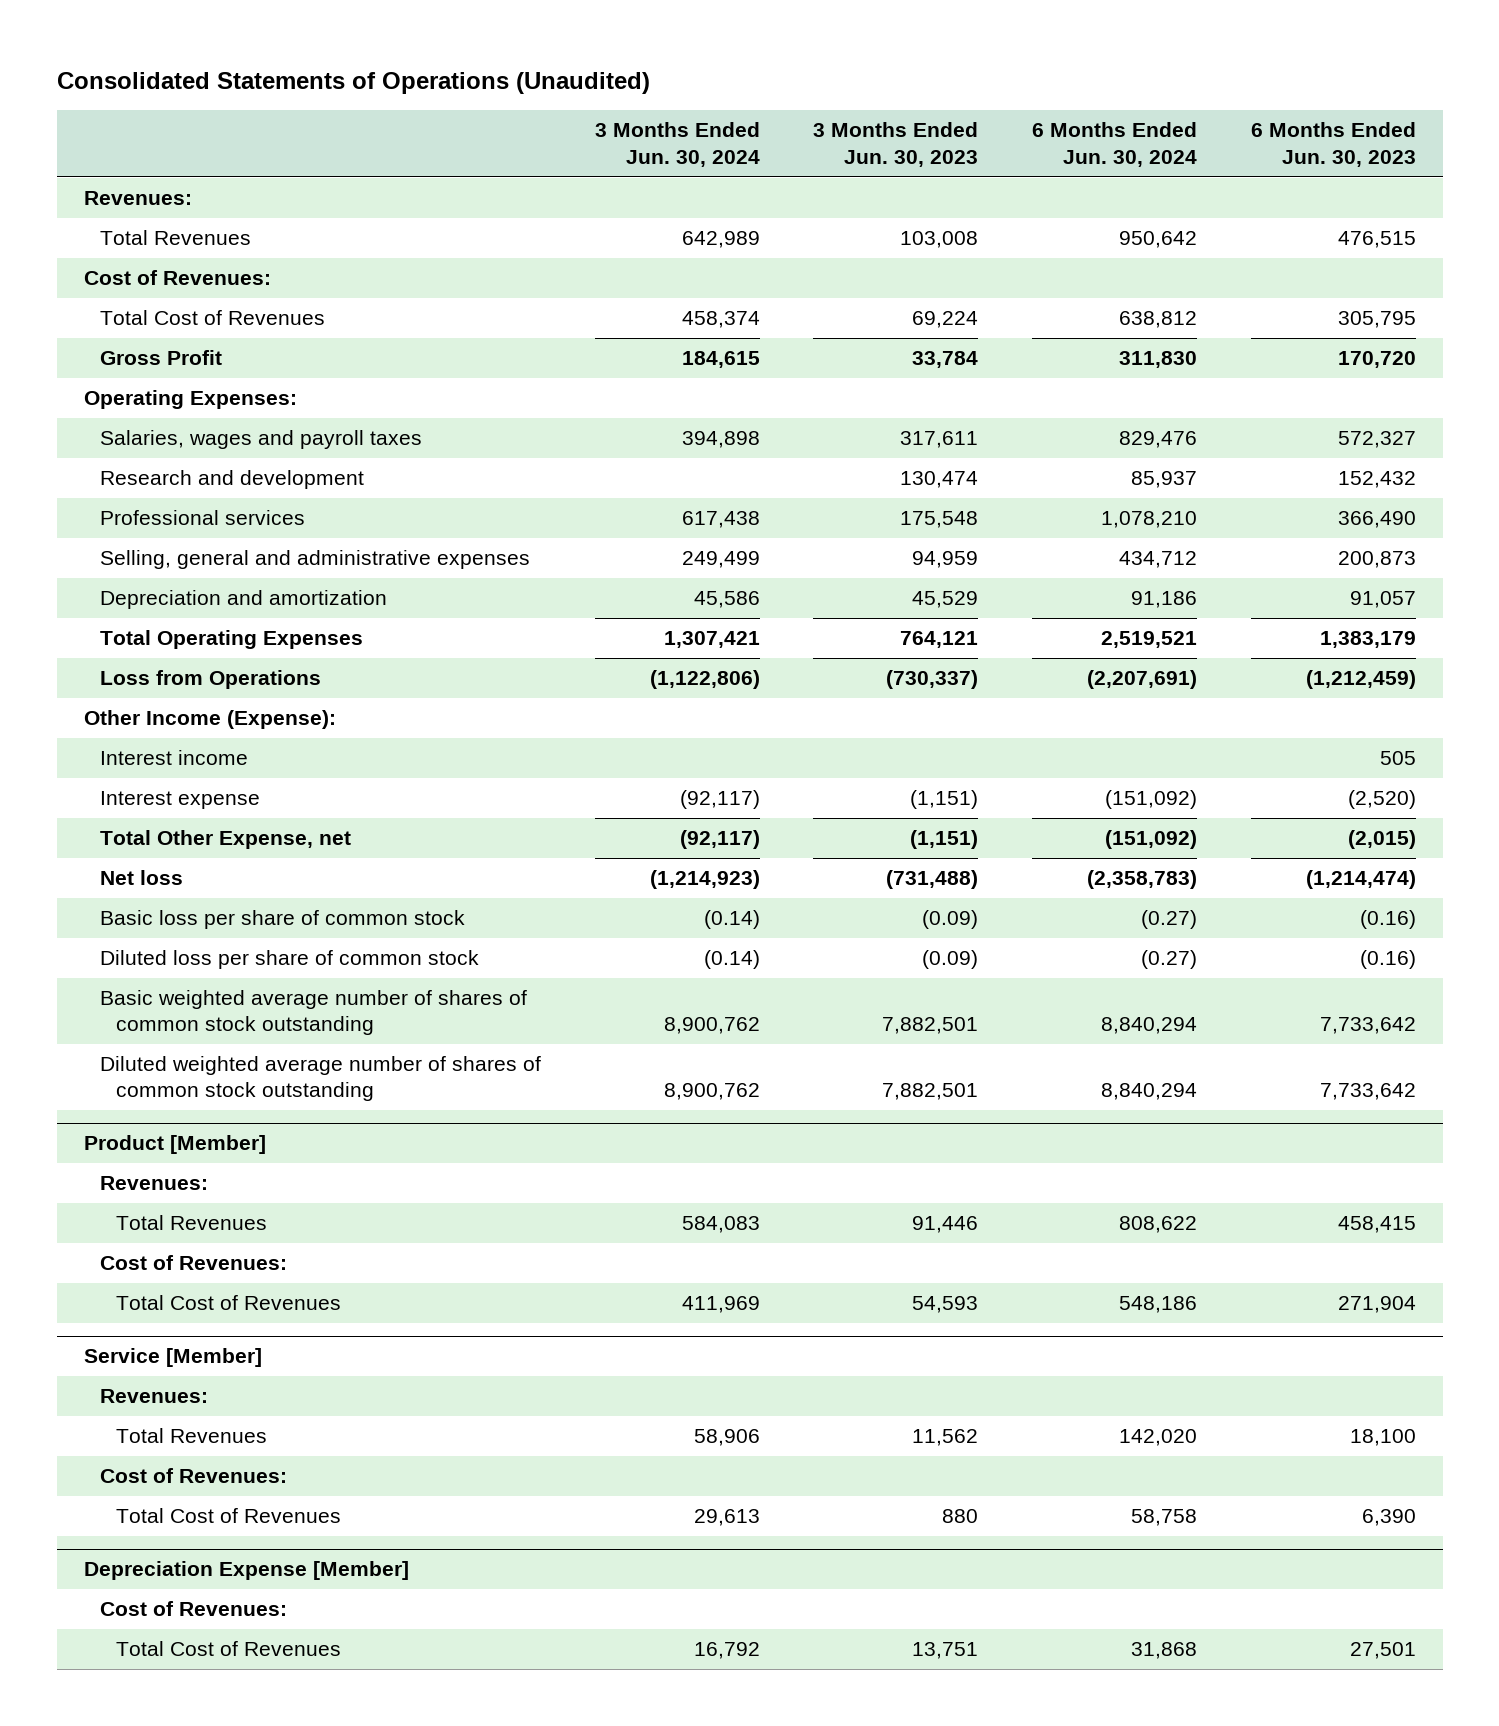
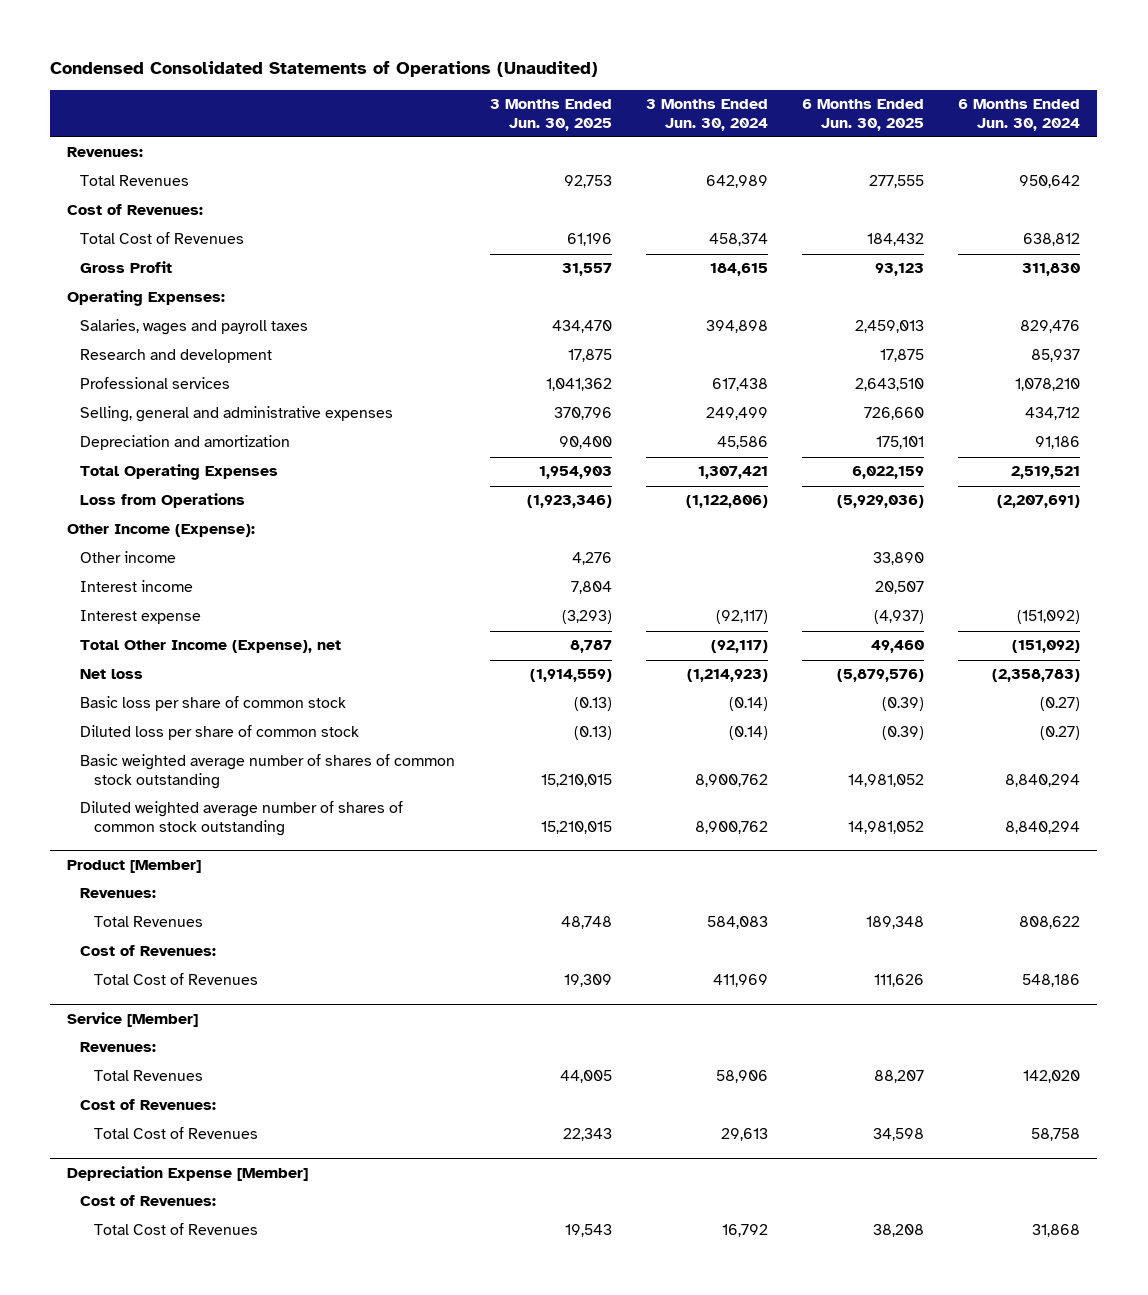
[56,72,650,95] Consolidated Statements of Operations (Unaudited) -> [50,61,599,78] Condensed Consolidated Statements of Operations (Unaudited)
[813,122,979,167] 3 Months Ended Jun. 30, 2023 -> none
[1250,122,1416,167] 6 Months Ended Jun. 30, 2023 -> none
none -> [489,99,612,131] 3 Months Ended Jun. 30, 2025
none -> [802,99,925,131] 6 Months Ended Jun. 30, 2025
none -> [80,551,177,564] Other income
[100,830,352,850] Total Other Expense, net -> [80,640,342,654] Total Other Income (Expense), net

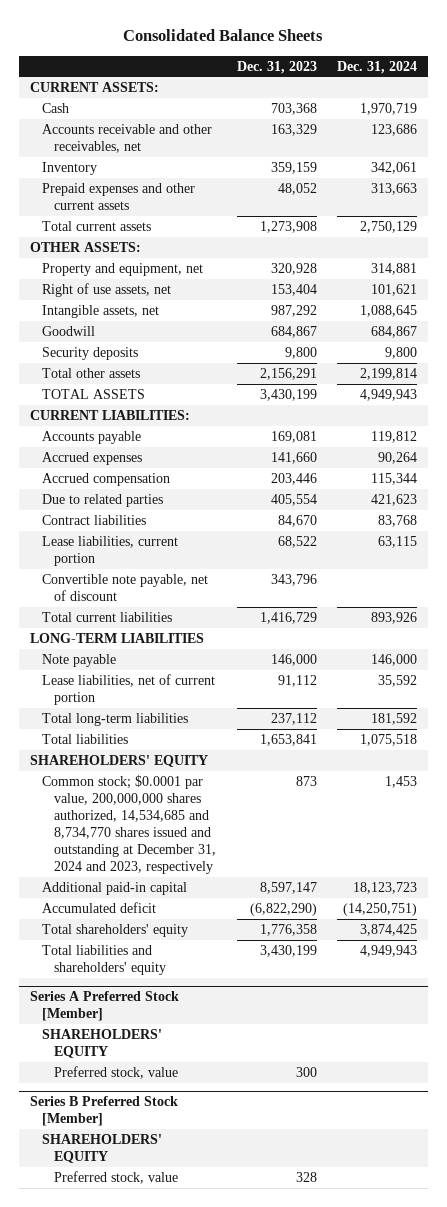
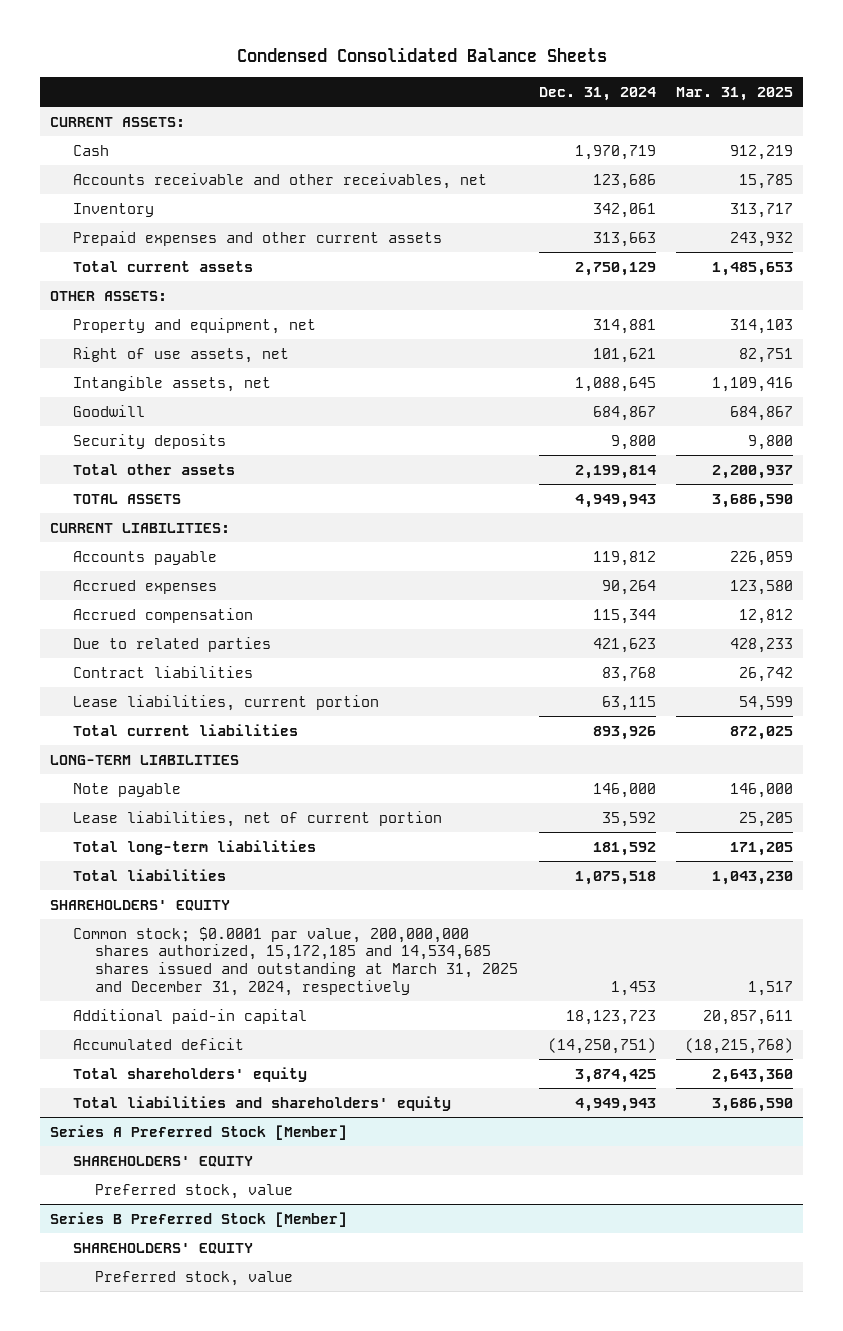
[123,29,324,42] Consolidated Balance Sheets -> [236,47,607,63] Condensed Consolidated Balance Sheets
[236,60,317,74] Dec. 31, 2023 -> none
none -> [676,86,794,101] Mar. 31, 2025
[41,573,208,601] Convertible note payable, net of discount -> none
[41,774,217,874] Common stock; $0.0001 par value, 200,000,000 shares authorized, 14,534,685 and 8,734,770 shares issued and outstanding at December 31, 2024 and 2023, respectively -> [72,926,519,996] Common stock; $0.0001 par value, 200,000,000 shares authorized, 15,172,185 and 14,534,685 shares issued and outstanding at March 31, 2025 and December 31, 2024, respectively

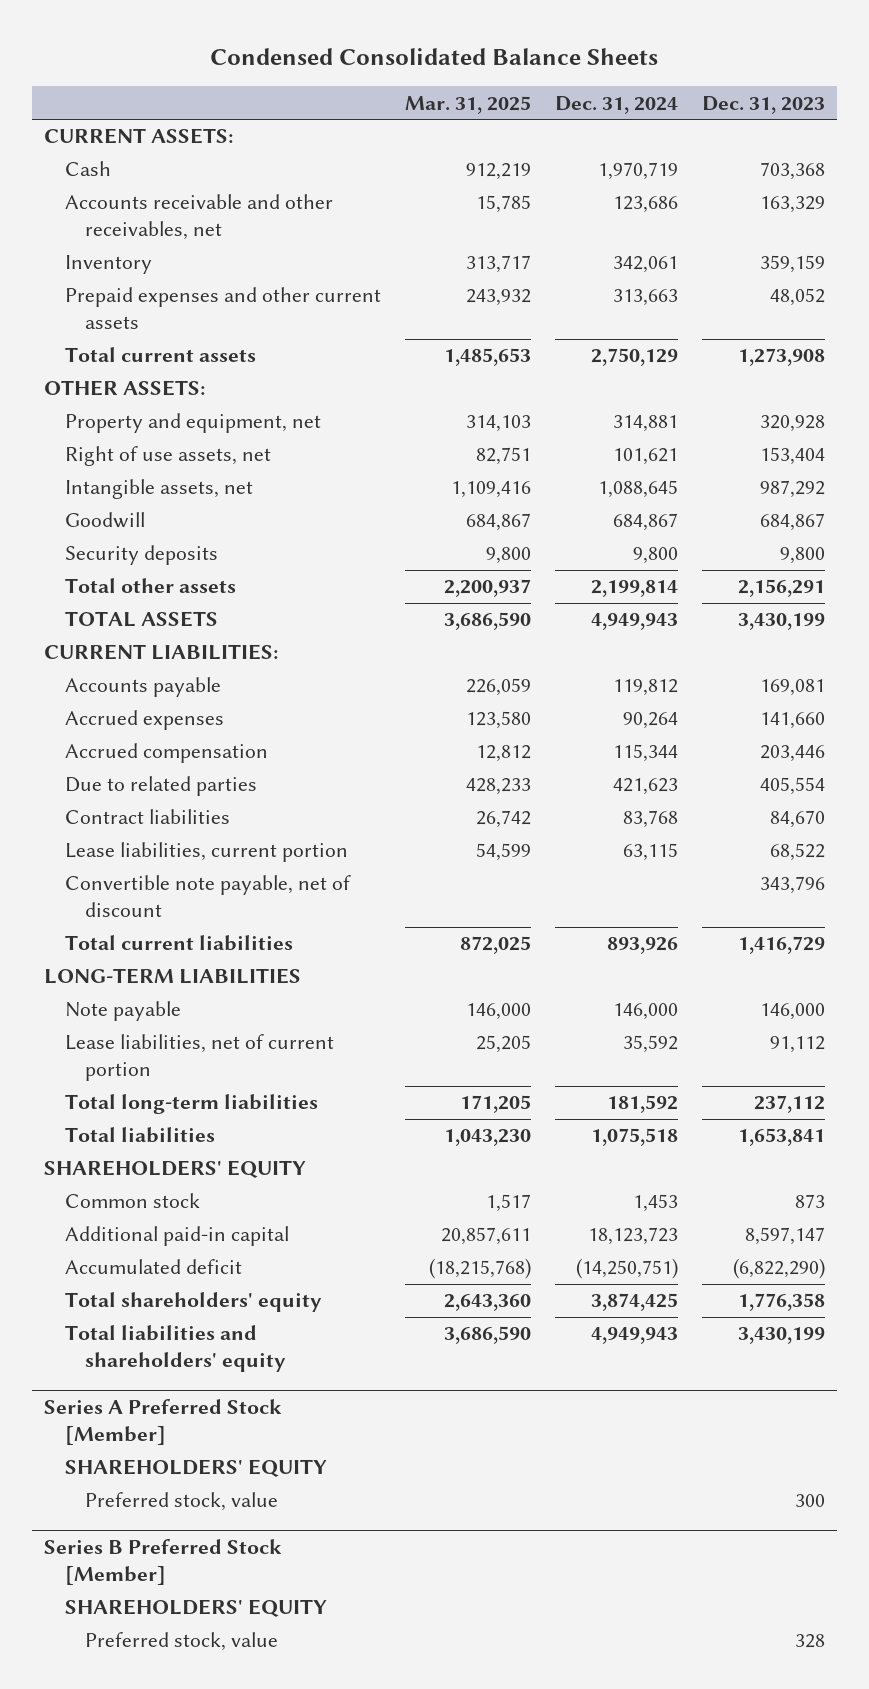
none -> [701,95,825,114] Dec. 31, 2023
none -> [64,875,351,918] Convertible note payable, net of discount
[72,926,519,996] Common stock; $0.0001 par value, 200,000,000 shares authorized, 15,172,185 and 14,534,685 shares issued and outstanding at March 31, 2025 and December 31, 2024, respectively -> [64,1193,200,1209] Common stock

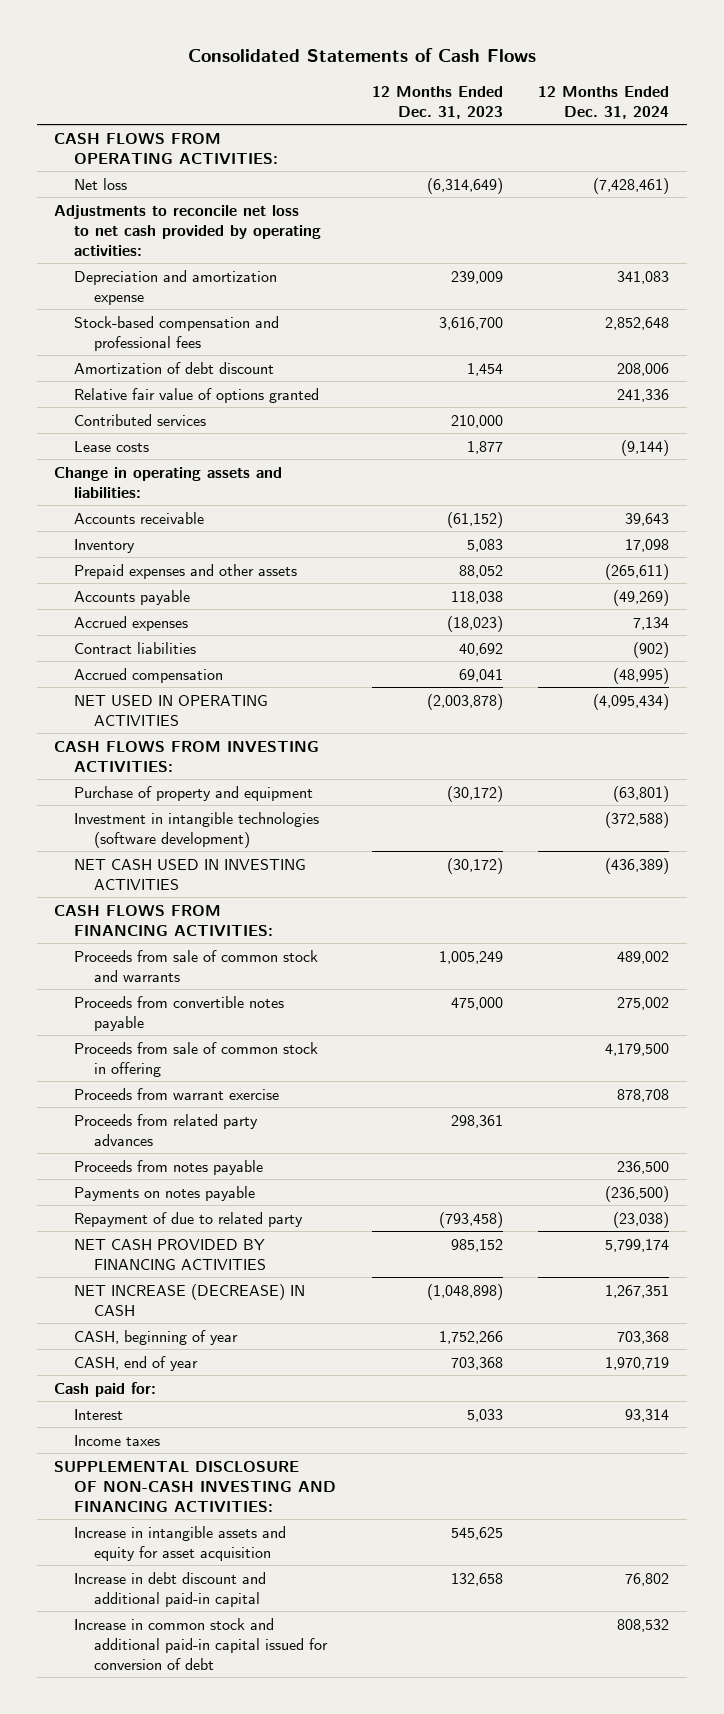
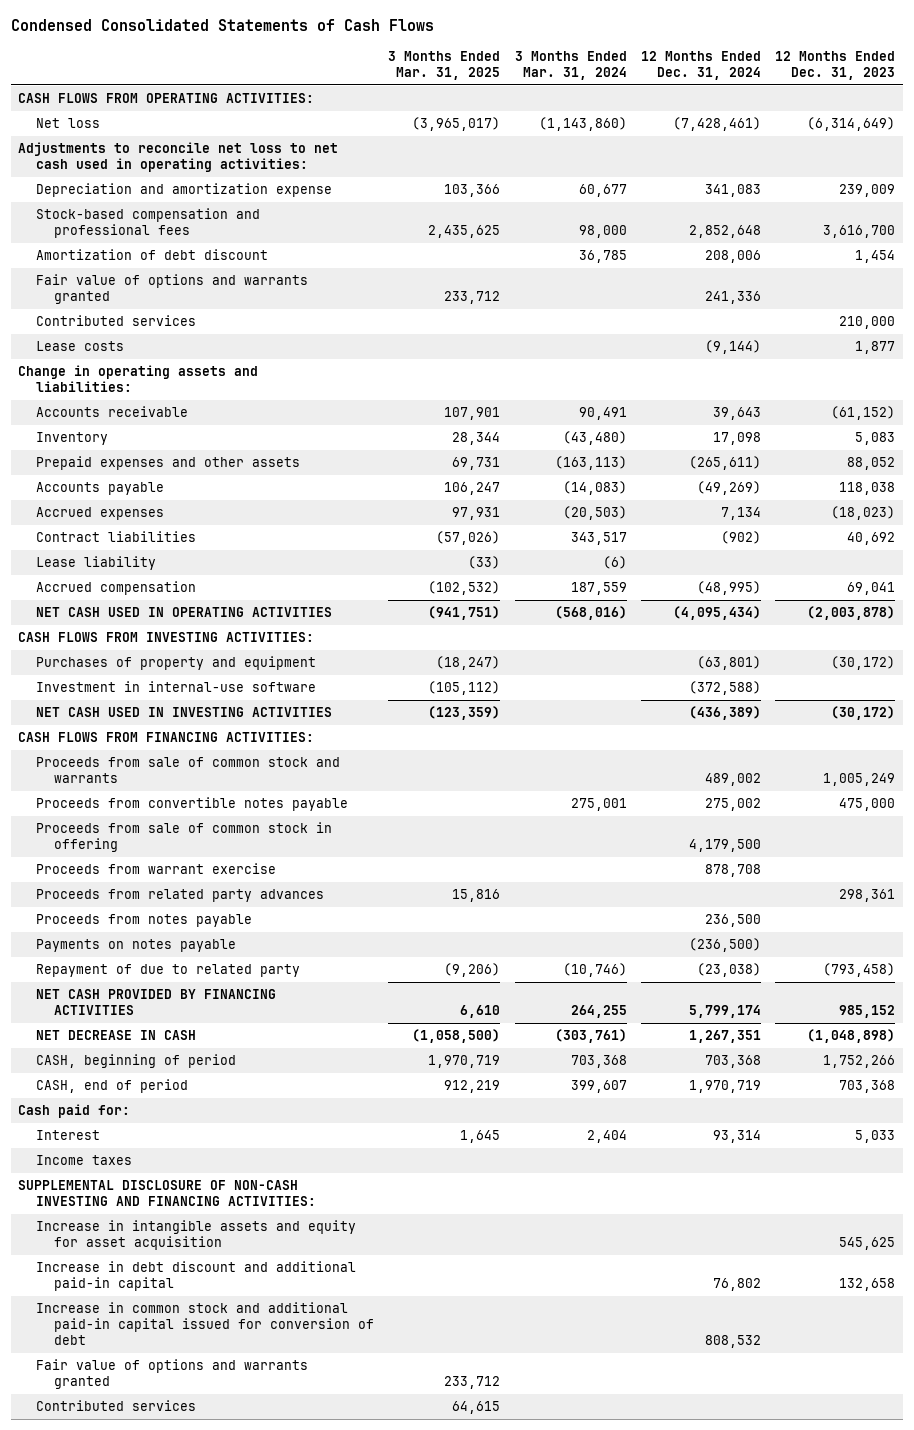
[187,47,536,62] Consolidated Statements of Cash Flows -> [11,18,435,31] Condensed Consolidated Statements of Cash Flows
none -> [388,50,501,80] 3 Months Ended Mar. 31, 2025
none -> [514,50,627,80] 3 Months Ended Mar. 31, 2024
[54,204,322,256] Adjustments to reconcile net loss to net cash provided by operating activities: -> [18,142,339,173] Adjustments to reconcile net loss to net cash used in operating activities:
[74,387,320,403] Relative fair value of options granted -> [36,274,309,305] Fair value of options and warrants granted
none -> [36,556,157,571] Lease liability
[74,694,269,726] NET USED IN OPERATING ACTIVITIES -> [36,607,333,618] NET CASH USED IN OPERATING ACTIVITIES
[74,785,314,801] Purchase of property and equipment -> [36,656,317,671] Purchases of property and equipment
[74,811,320,848] Investment in intangible technologies (software development) -> [36,681,317,693] Investment in internal-use software
[74,1283,306,1316] NET INCREASE (DECREASE) IN CASH -> [36,1030,197,1041] NET DECREASE IN CASH
[74,1329,239,1345] CASH, beginning of year -> [36,1054,237,1069] CASH, beginning of period
[74,1355,199,1371] CASH, end of year -> [36,1079,189,1094] CASH, end of period
none -> [36,1359,309,1390] Fair value of options and warrants granted
none -> [36,1400,197,1412] Contributed services

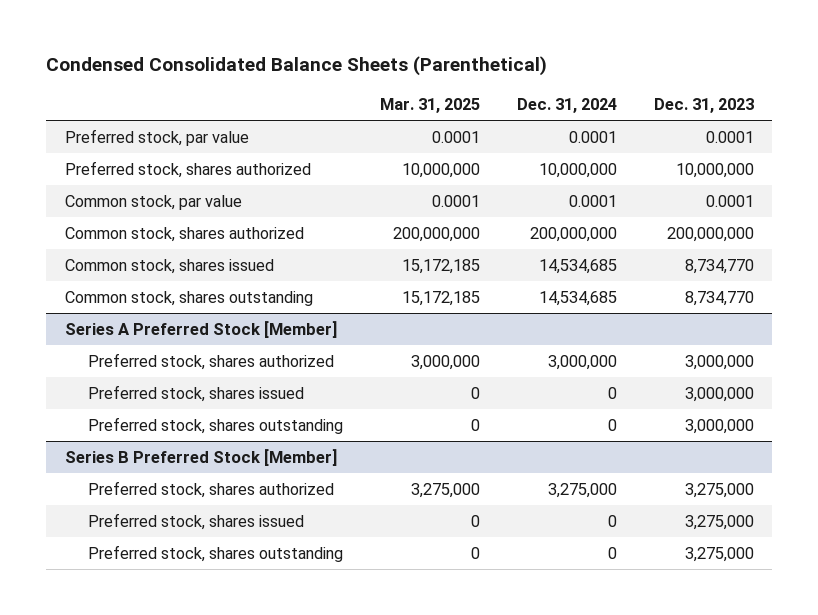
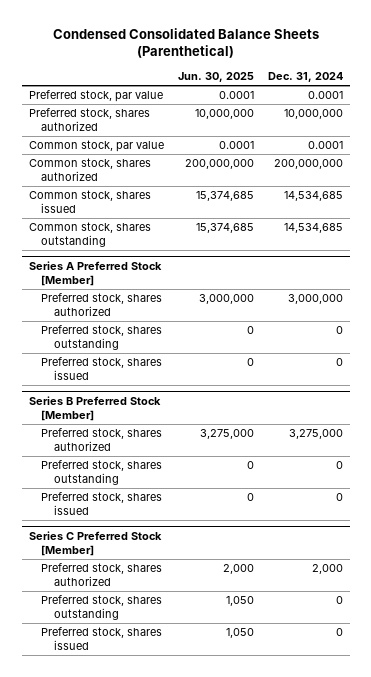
[379,97,480,113] Mar. 31, 2025 -> none
[653,97,754,113] Dec. 31, 2023 -> none
none -> [177,72,254,83] Jun. 30, 2025
[87,384,304,402] Preferred stock, shares issued -> [41,357,163,380] Preferred stock, shares issued
none -> [41,460,163,485] Preferred stock, shares outstanding
none -> [28,530,162,556] Series C Preferred Stock [Member]
none -> [41,563,163,586] Preferred stock, shares authorized
none -> [41,627,163,650] Preferred stock, shares issued

